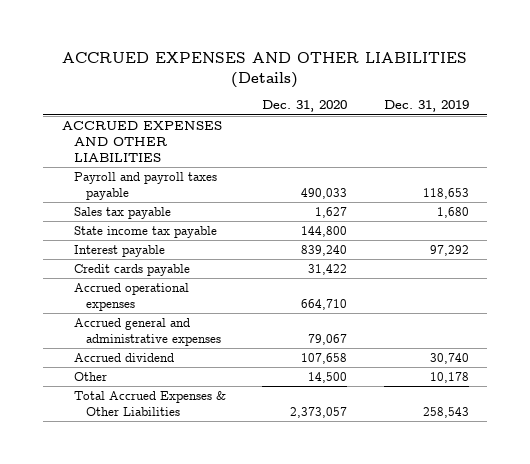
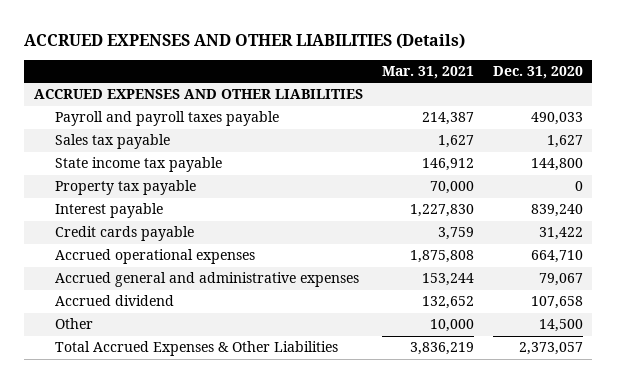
[383,100,469,113] Dec. 31, 2019 -> none
none -> [381,65,474,79] Mar. 31, 2021
none -> [54,180,196,196] Property tax payable

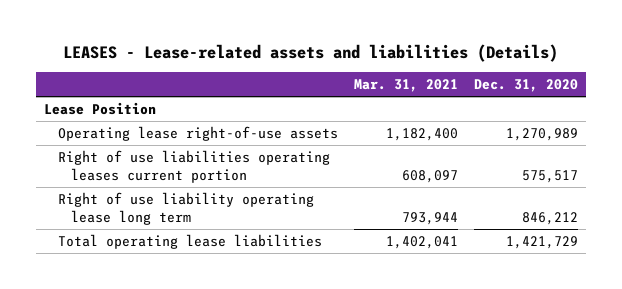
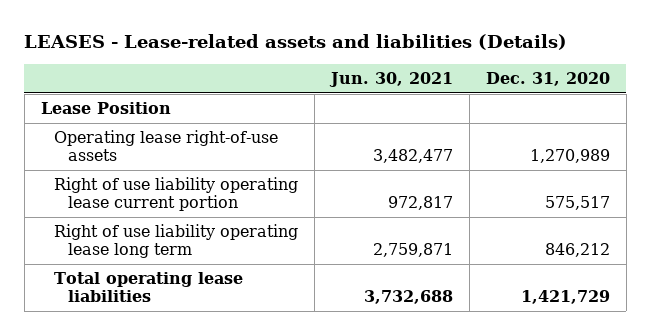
[353,79,458,93] Mar. 31, 2021 -> none
none -> [329,71,454,87] Jun. 30, 2021
[57,149,330,184] Right of use liabilities operating leases current portion -> [54,177,299,212] Right of use liability operating lease current portion

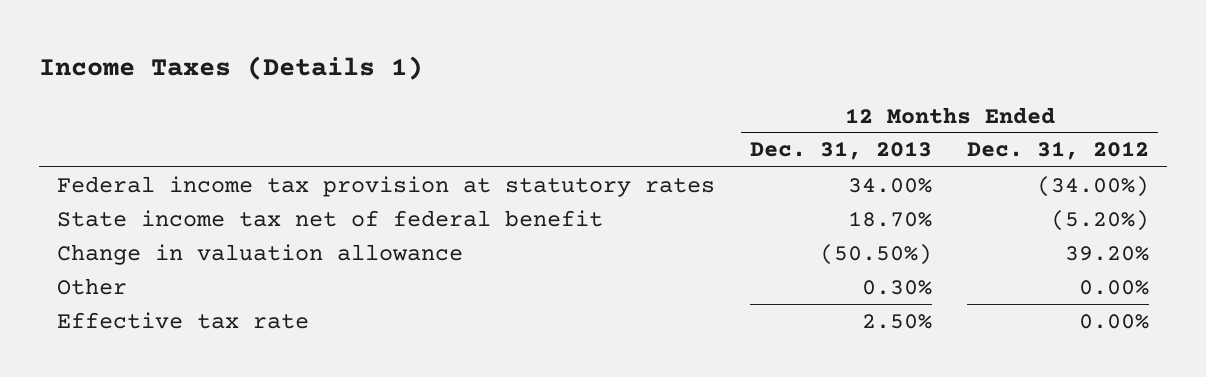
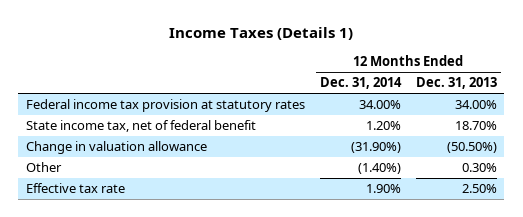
[967,141,1150,161] Dec. 31, 2012 -> none
none -> [319,77,402,90] Dec. 31, 2014
[56,209,603,227] State income tax net of federal benefit -> [25,120,256,133] State income tax, net of federal benefit

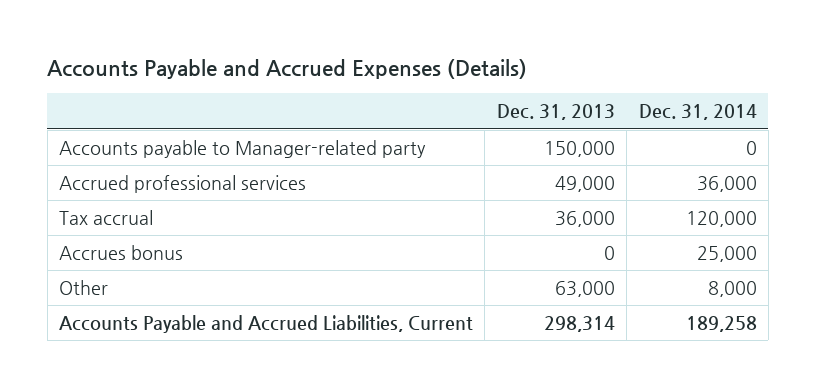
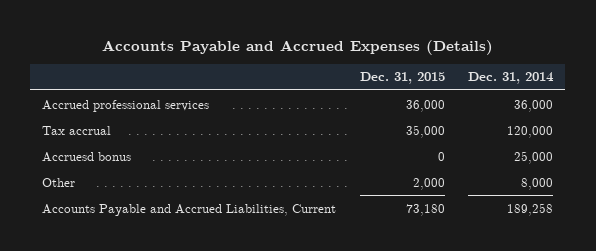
[496,104,615,121] Dec. 31, 2013 -> none
none -> [359,72,445,85] Dec. 31, 2015
[59,140,427,159] Accounts payable to Manager-related party -> none
[59,245,184,261] Accrues bonus -> [42,151,132,162] Accruesd bonus

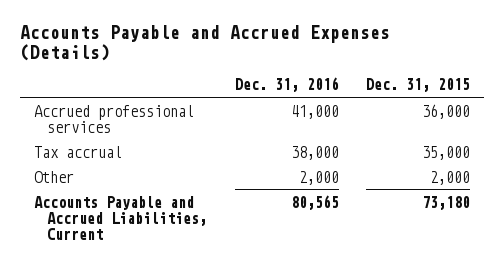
[468,72,555,85] Dec. 31, 2014 -> none
none -> [234,77,339,93] Dec. 31, 2016
[42,151,132,162] Accruesd bonus -> none

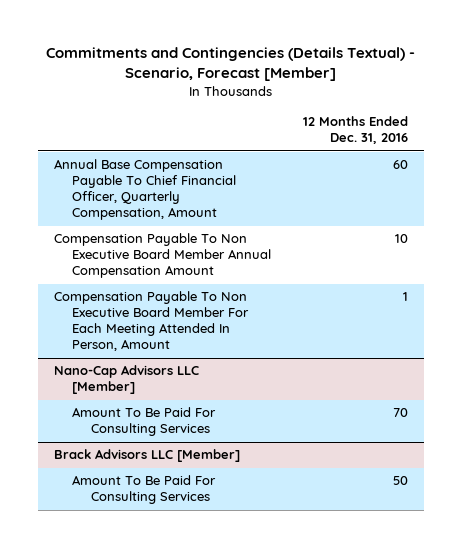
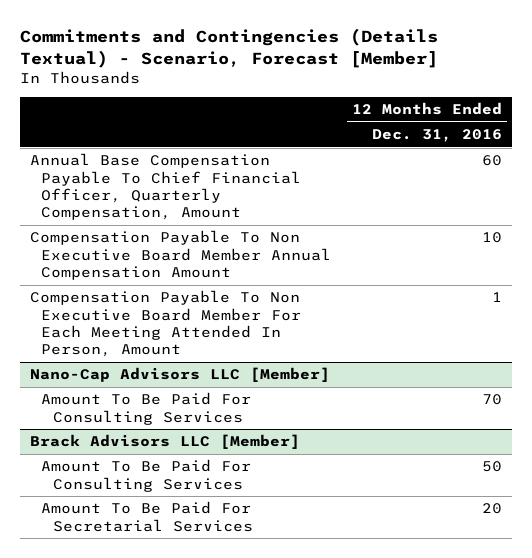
none -> [41,501,253,532] Amount To Be Paid For Secretarial Services

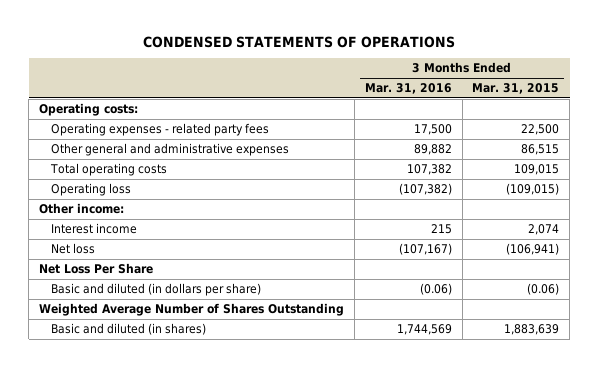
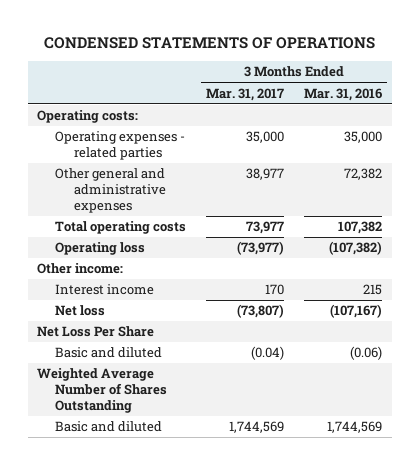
[472,83,560,95] Mar. 31, 2015 -> none
none -> [206,87,285,101] Mar. 31, 2017
[50,123,269,137] Operating expenses - related party fees -> [55,131,186,161] Operating expenses - related parties
[413,124,452,136] 17,500 -> [343,131,382,144] 35,000
[413,144,452,156] 89,882 -> [343,168,382,181] 72,382
[50,283,261,297] Basic and diluted (in dollars per share) -> [55,347,163,359] Basic and diluted
[50,323,206,336] Basic and diluted (in shares) -> [55,421,163,433] Basic and diluted

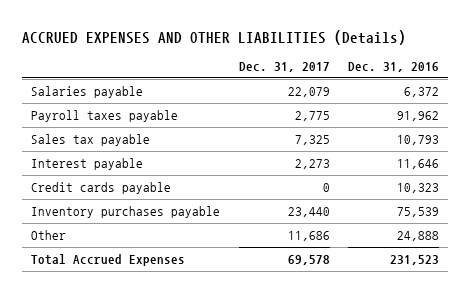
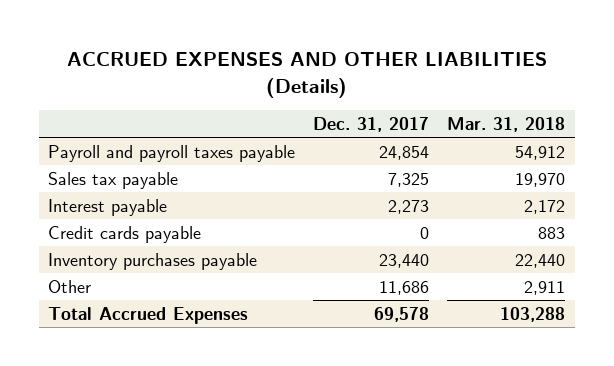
[347,62,439,73] Dec. 31, 2016 -> none
none -> [447,116,566,132] Mar. 31, 2018
[31,85,144,98] Salaries payable -> none
[31,109,179,122] Payroll taxes payable -> [48,144,296,162] Payroll and payroll taxes payable
[294,110,330,121] 2,775 -> [379,145,430,160] 24,854

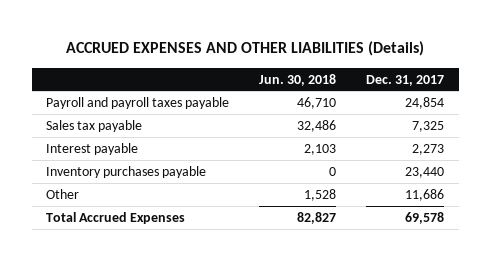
[447,116,566,132] Mar. 31, 2018 -> none
none -> [259,73,337,86] Jun. 30, 2018
[48,225,202,243] Credit cards payable -> none

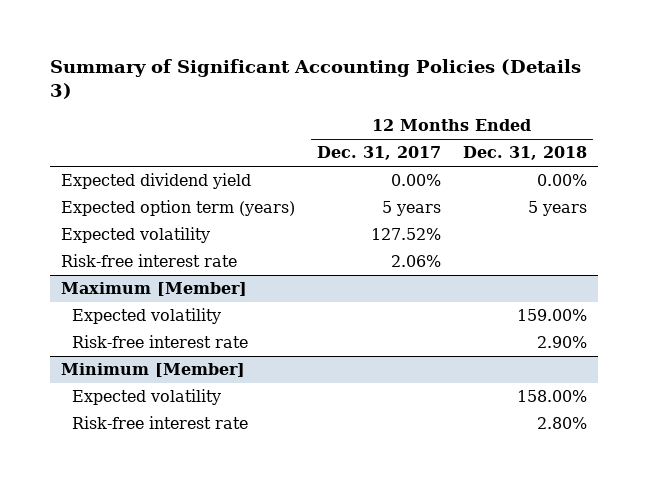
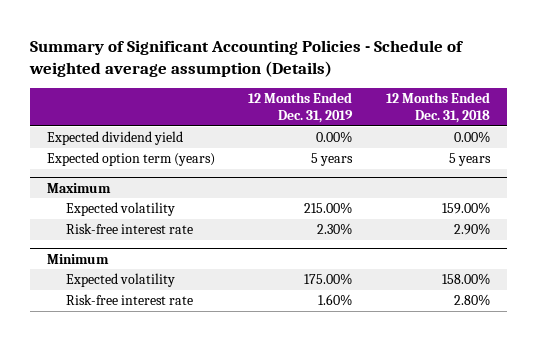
[49,59,581,100] Summary of Significant Accounting Policies (Details 3) -> [28,39,464,77] Summary of Significant Accounting Policies - Schedule of weighted average assumption (Details)
[316,146,441,161] Dec. 31, 2017 -> none
none -> [248,91,354,124] 12 Months Ended Dec. 31, 2019
[60,226,210,243] Expected volatility -> none
[60,253,237,267] Risk-free interest rate -> none
[60,281,247,296] Maximum [Member] -> [46,182,111,193] Maximum
[60,362,245,377] Minimum [Member] -> [46,253,109,264] Minimum

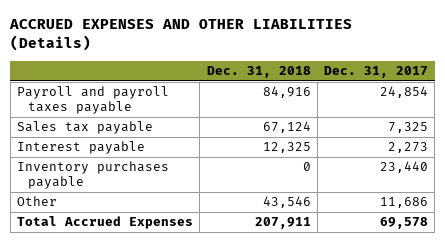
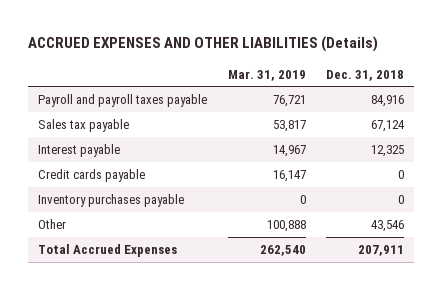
[324,65,429,78] Dec. 31, 2017 -> none
none -> [227,69,306,81] Mar. 31, 2019
none -> [38,169,146,183] Credit cards payable

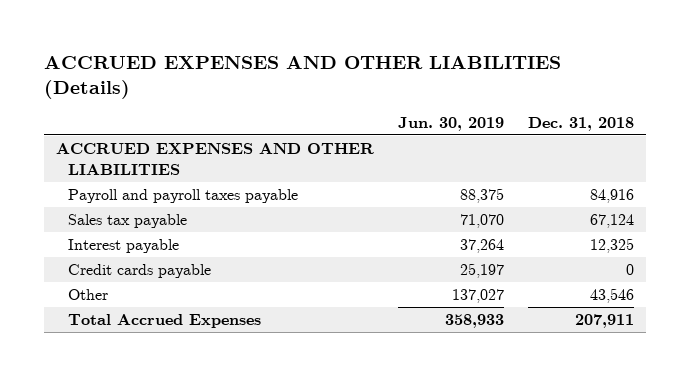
[227,69,306,81] Mar. 31, 2019 -> none
none -> [397,116,504,131] Jun. 30, 2019
none -> [55,143,374,175] ACCRUED EXPENSES AND OTHER LIABILITIES
[38,194,185,208] Inventory purchases payable -> none

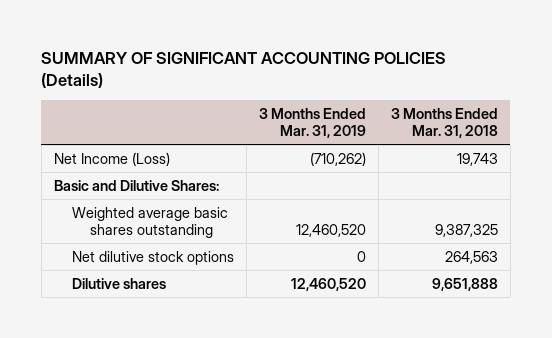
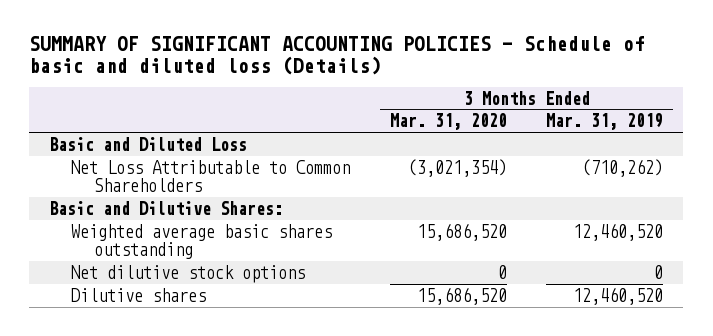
[41,51,447,88] SUMMARY OF SIGNIFICANT ACCOUNTING POLICIES (Details) -> [29,36,646,75] SUMMARY OF SIGNIFICANT ACCOUNTING POLICIES - Schedule of basic and diluted loss (Details)
[390,108,498,139] 3 Months Ended Mar. 31, 2018 -> none
none -> [389,113,507,131] Mar. 31, 2020
none -> [49,136,248,151] Basic and Diluted Loss
[53,151,170,166] Net Income (Loss) -> [71,159,351,192] Net Loss Attributable to Common Shareholders

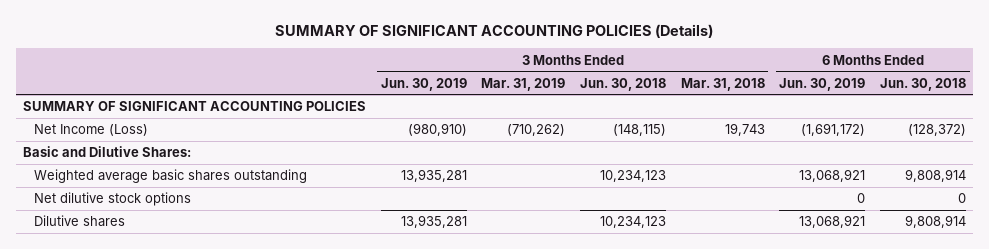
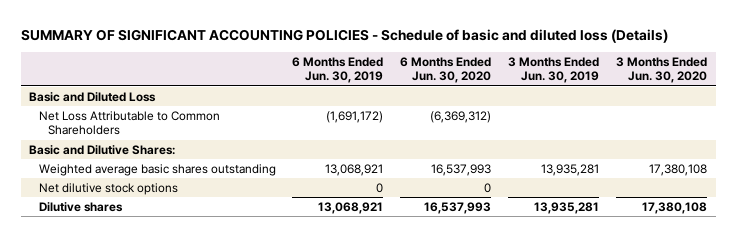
[275,23,714,38] SUMMARY OF SIGNIFICANT ACCOUNTING POLICIES (Details) -> [20,28,668,43] SUMMARY OF SIGNIFICANT ACCOUNTING POLICIES - Schedule of basic and diluted loss (Details)
[481,77,566,91] Mar. 31, 2019 -> none
[579,77,666,91] Jun. 30, 2018 -> none
[680,77,765,91] Mar. 31, 2018 -> none
[879,77,966,91] Jun. 30, 2018 -> none
none -> [400,56,492,84] 6 Months Ended Jun. 30, 2020
none -> [616,56,708,84] 3 Months Ended Jun. 30, 2020
[22,101,366,112] SUMMARY OF SIGNIFICANT ACCOUNTING POLICIES -> none
[34,124,149,137] Net Income (Loss) -> none
none -> [29,91,157,102] Basic and Diluted Loss
none -> [38,110,220,136] Net Loss Attributable to Common Shareholders

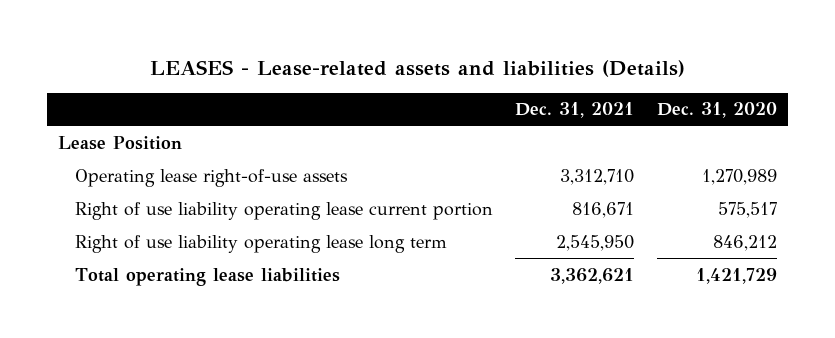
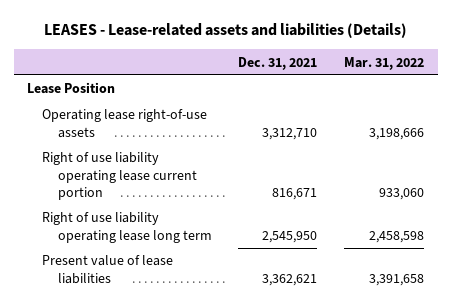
[656,102,777,119] Dec. 31, 2020 -> none
none -> [344,56,425,70] Mar. 31, 2022
[74,267,340,286] Total operating lease liabilities -> [42,255,174,284] Present value of lease liabilities

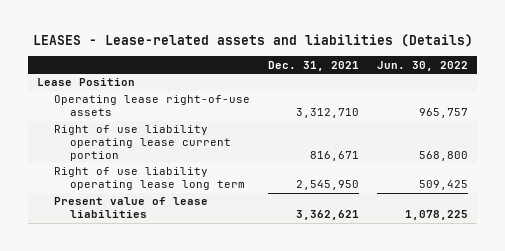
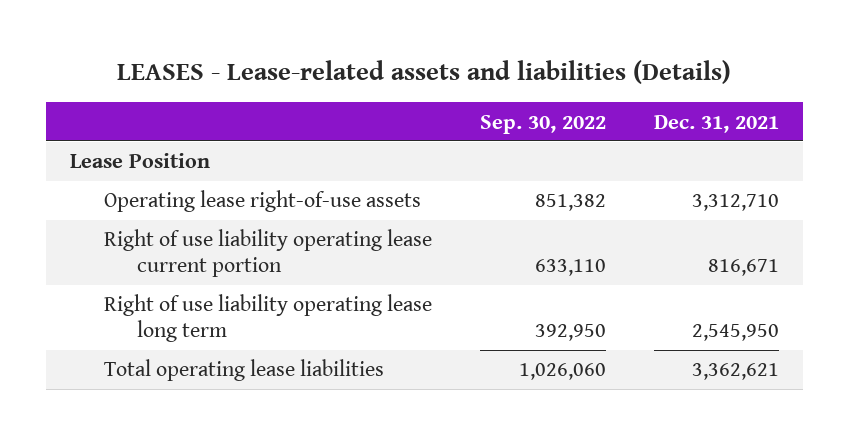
[377,60,469,71] Jun. 30, 2022 -> none
none -> [479,114,606,134] Sep. 30, 2022
[53,197,208,219] Present value of lease liabilities -> [103,359,384,382] Total operating lease liabilities

